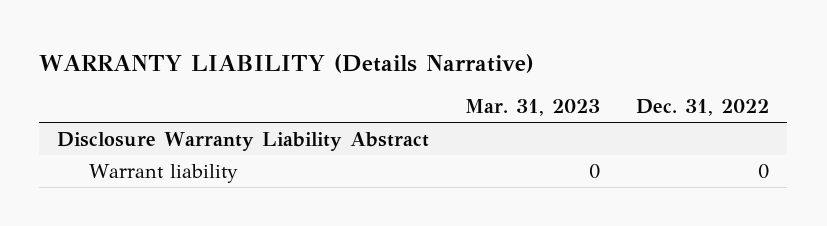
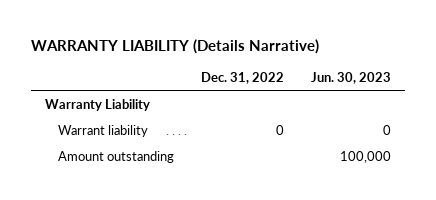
[465,99,601,117] Mar. 31, 2023 -> none
none -> [311,71,392,84] Jun. 30, 2023
[57,131,430,151] Disclosure Warranty Liability Abstract -> [44,98,150,111] Warranty Liability
none -> [57,150,174,163] Amount outstanding

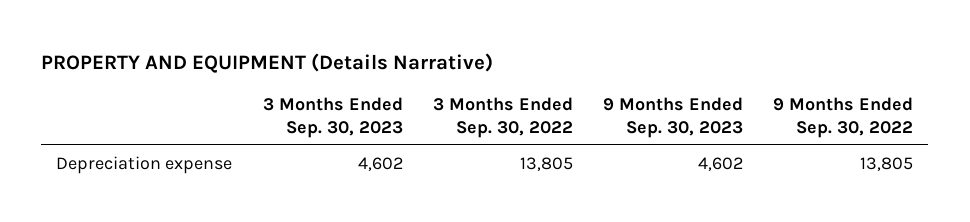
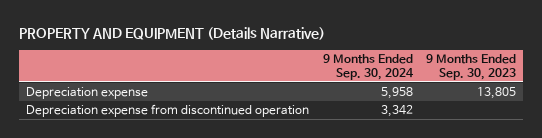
[262,97,403,138] 3 Months Ended Sep. 30, 2023 -> none
[432,97,573,138] 3 Months Ended Sep. 30, 2022 -> none
[773,97,914,138] 9 Months Ended Sep. 30, 2022 -> none
none -> [322,54,414,81] 9 Months Ended Sep. 30, 2024
[698,157,744,172] 4,602 -> [477,87,517,100] 13,805
none -> [25,104,309,118] Depreciation expense from discontinued operation

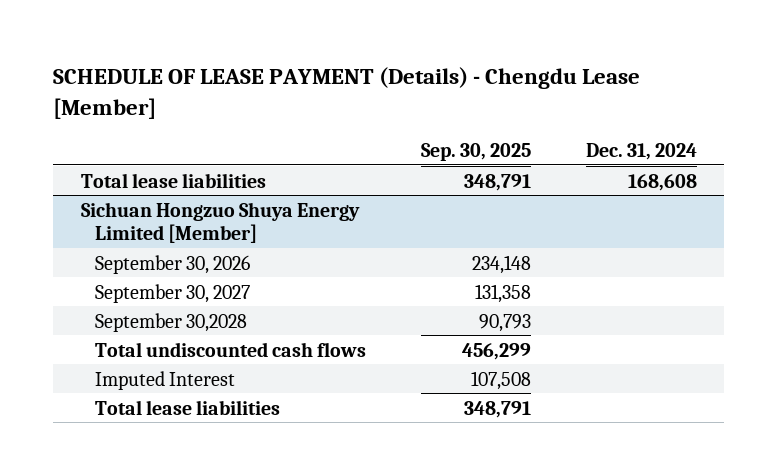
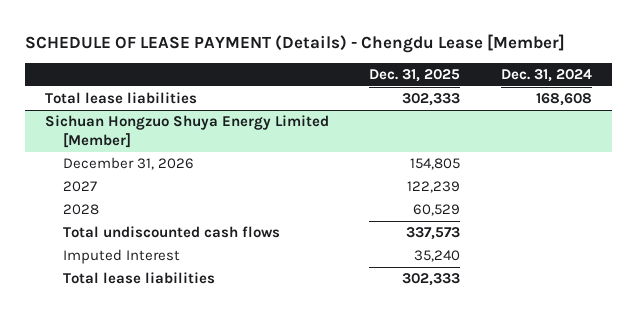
[421,142,532,161] Sep. 30, 2025 -> none
none -> [369,68,461,82] Dec. 31, 2025
[95,254,251,274] September 30, 2026 -> none
[95,283,251,303] September 30, 2027 -> [62,157,194,171] December 31, 2026
[95,312,248,332] September 30,2028 -> [62,181,97,193] 2027
none -> [62,204,99,216] 2028

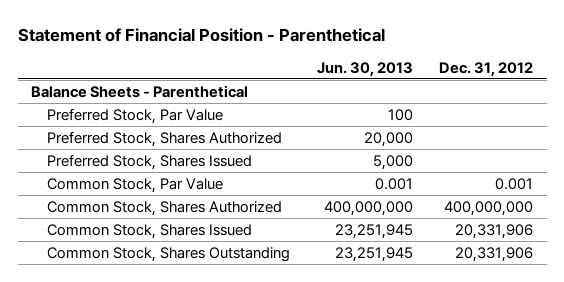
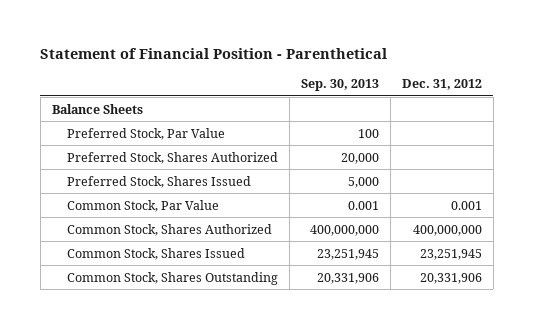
[316,61,413,77] Jun. 30, 2013 -> none
none -> [300,79,379,92] Sep. 30, 2013
[31,84,249,98] Balance Sheets - Parenthetical -> [51,103,143,114] Balance Sheets
[455,223,534,239] 20,331,906 -> [419,248,482,260] 23,251,945

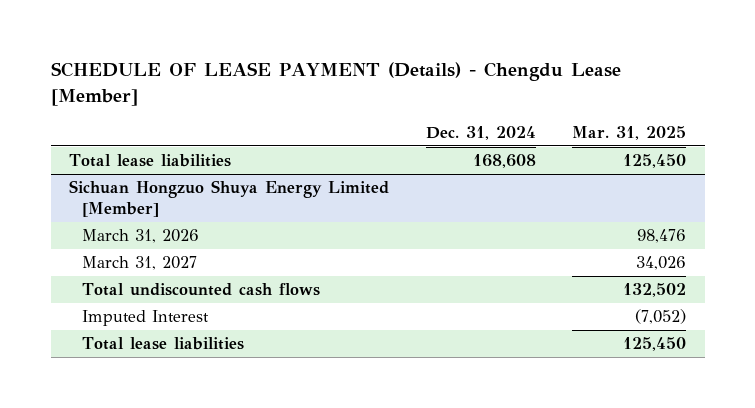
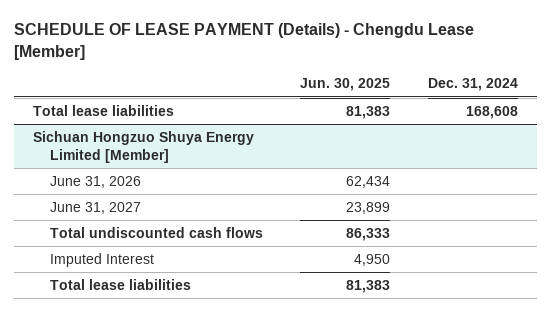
[572,125,687,140] Mar. 31, 2025 -> none
none -> [300,78,391,92] Jun. 30, 2025
[82,229,200,244] March 31, 2026 -> [49,175,141,188] June 31, 2026
[82,256,198,271] March 31, 2027 -> [49,201,141,214] June 31, 2027

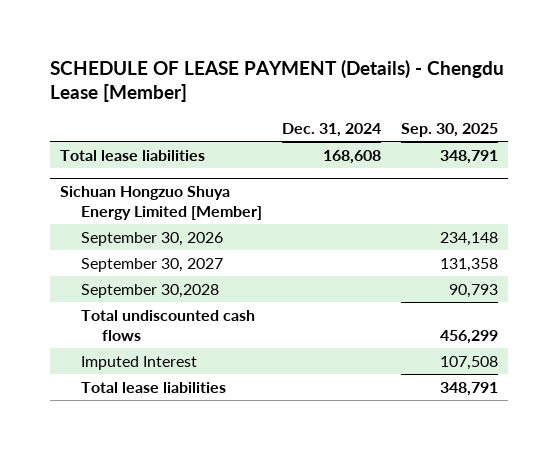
[300,78,391,92] Jun. 30, 2025 -> none
none -> [400,123,498,138] Sep. 30, 2025
none -> [80,231,223,246] September 30, 2026
[49,175,141,188] June 31, 2026 -> [80,257,223,272] September 30, 2027
[49,201,141,214] June 31, 2027 -> [80,283,219,298] September 30,2028

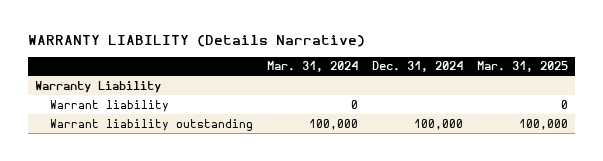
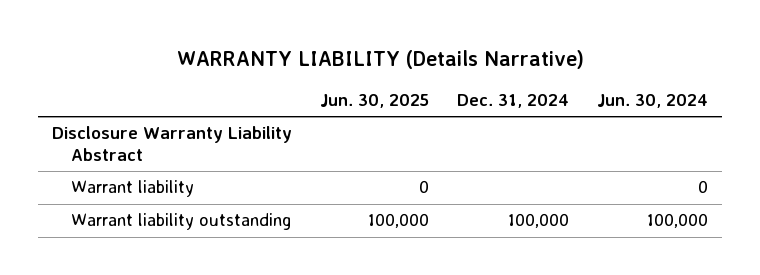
[266,61,358,73] Mar. 31, 2024 -> none
[476,61,568,73] Mar. 31, 2025 -> none
none -> [319,94,429,109] Jun. 30, 2025
none -> [596,94,708,109] Jun. 30, 2024
[34,80,161,93] Warranty Liability -> [51,126,292,162] Disclosure Warranty Liability Abstract

